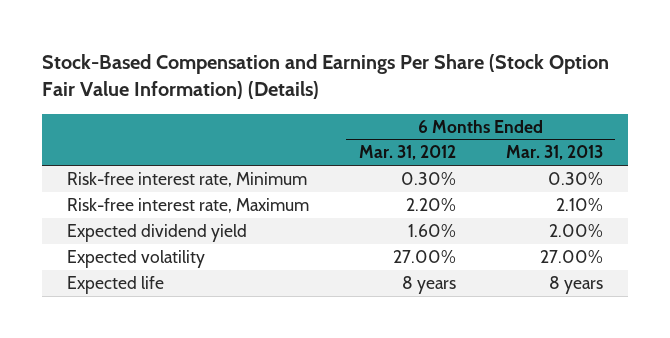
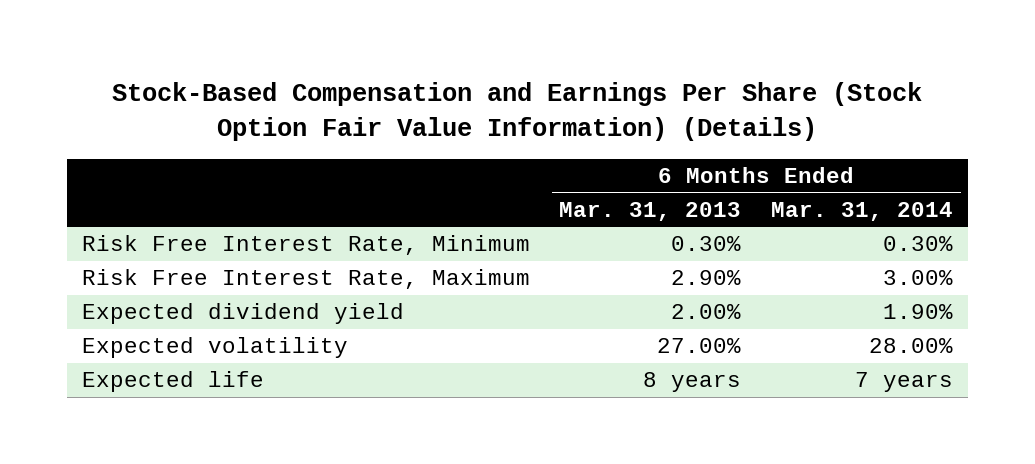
[358,145,456,161] Mar. 31, 2012 -> none
none -> [771,201,954,221] Mar. 31, 2014
[66,171,307,187] Risk-free interest rate, Minimum -> [81,235,530,256] Risk Free Interest Rate, Minimum
[66,197,309,213] Risk-free interest rate, Maximum -> [81,269,530,290] Risk Free Interest Rate, Maximum
[555,197,603,211] 2.10% -> [671,270,742,286] 2.90%

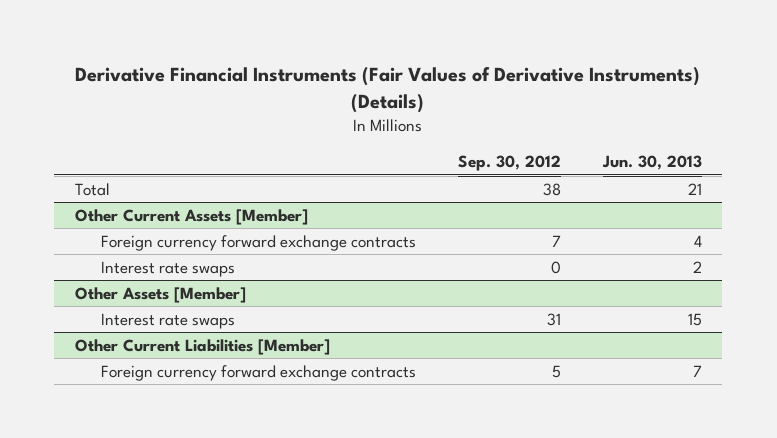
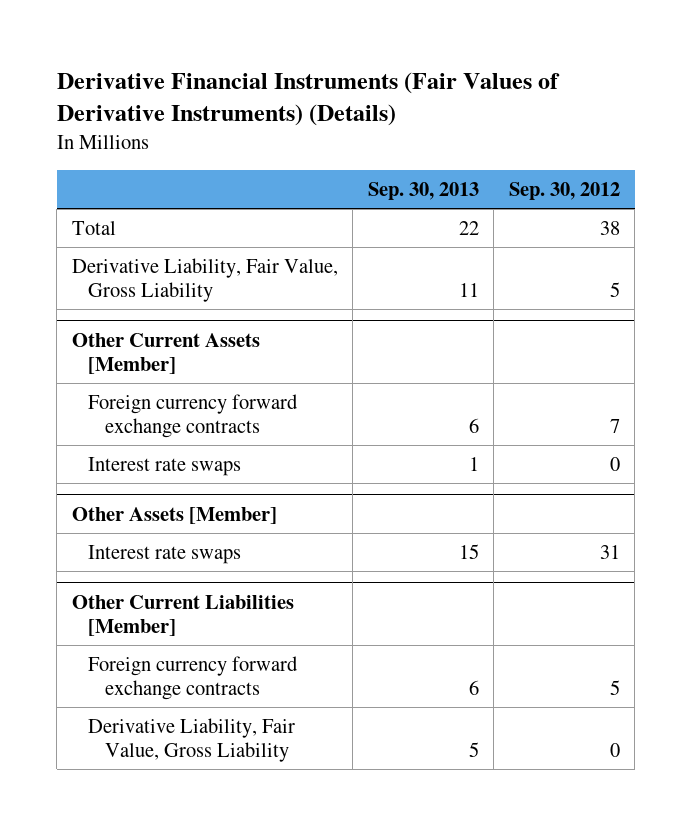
[601,155,702,171] Jun. 30, 2013 -> none
none -> [367,181,479,200] Sep. 30, 2013
none -> [71,257,338,302] Derivative Liability, Fair Value, Gross Liability
none -> [88,717,296,762] Derivative Liability, Fair Value, Gross Liability

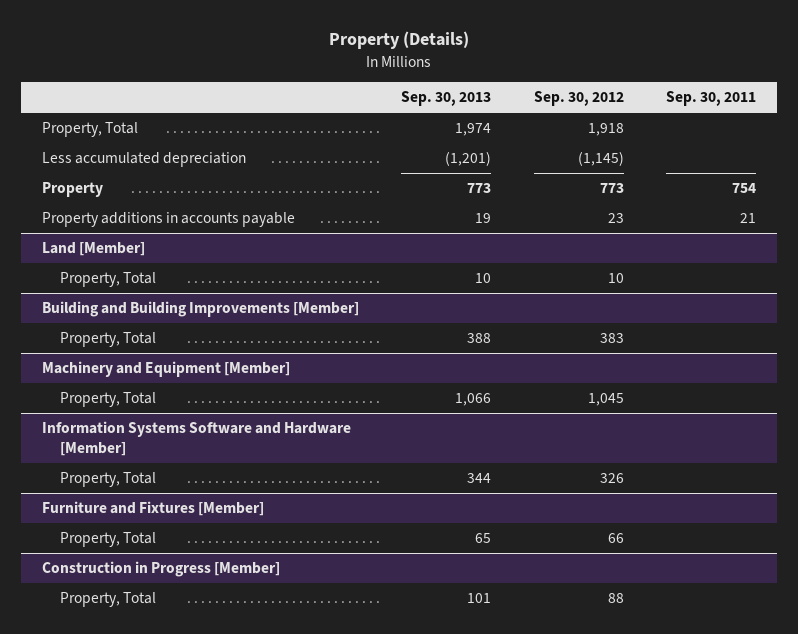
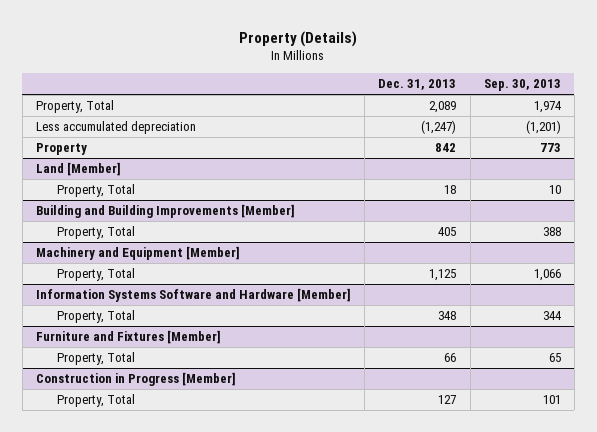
[533,91,624,107] Sep. 30, 2012 -> none
[666,91,757,107] Sep. 30, 2011 -> none
none -> [378,79,457,91] Dec. 31, 2013
[42,212,296,228] Property additions in accounts payable -> none

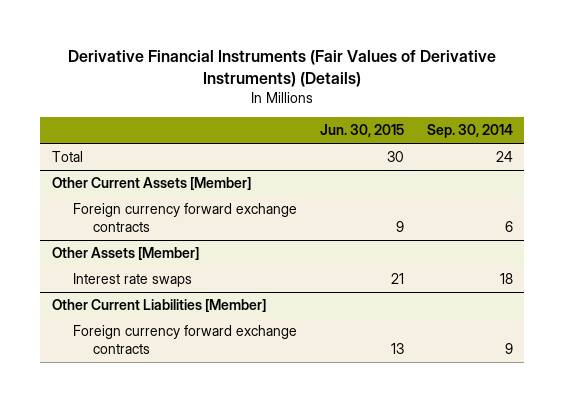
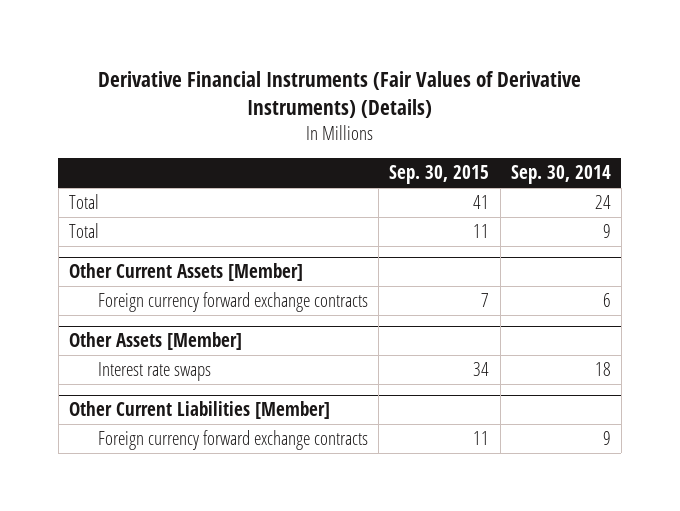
[319,124,404,138] Jun. 30, 2015 -> none
none -> [389,165,490,185] Sep. 30, 2015
none -> [69,222,100,238] Total

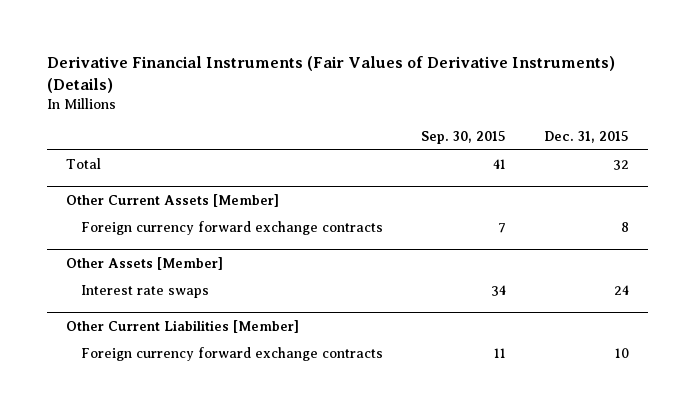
[510,165,611,185] Sep. 30, 2014 -> none
none -> [544,131,630,144] Dec. 31, 2015
[69,222,100,238] Total -> none

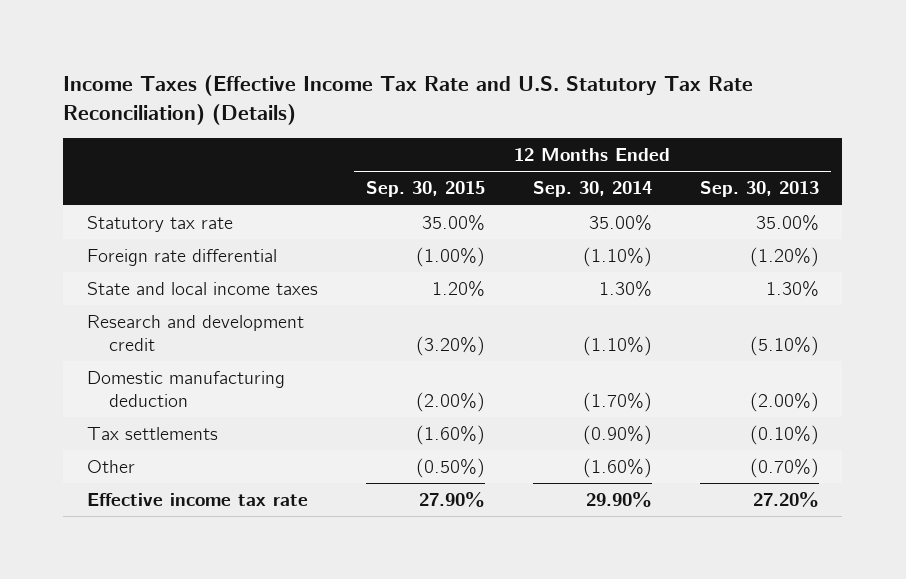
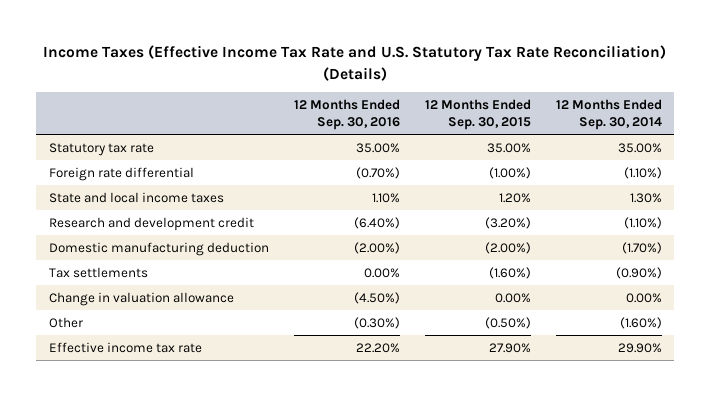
[699,181,819,198] Sep. 30, 2013 -> none
none -> [293,99,400,131] 12 Months Ended Sep. 30, 2016
none -> [48,291,234,306] Change in valuation allowance

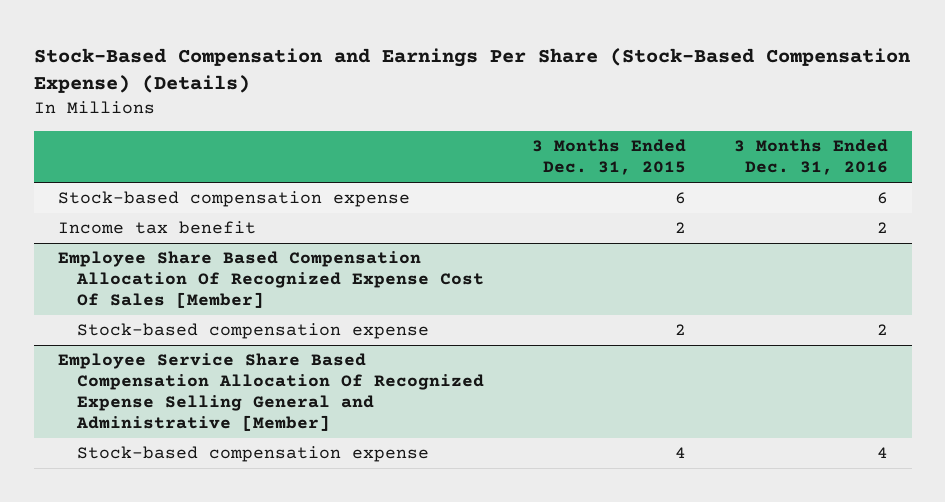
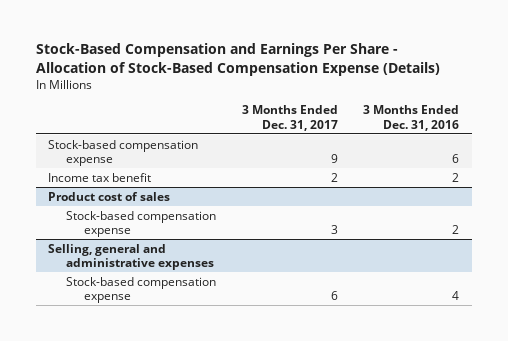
[33,47,910,94] Stock-Based Compensation and Earnings Per Share (Stock-Based Compensation Expense) (Details) -> [35,43,440,76] Stock-Based Compensation and Earnings Per Share - Allocation of Stock-Based Compensation Expense (Details)
[531,139,686,176] 3 Months Ended Dec. 31, 2015 -> none
none -> [241,105,338,131] 3 Months Ended Dec. 31, 2017
[57,251,485,308] Employee Share Based Compensation Allocation Of Recognized Expense Cost Of Sales [Member] -> [48,191,171,201] Product cost of sales
[57,353,485,431] Employee Service Share Based Compensation Allocation Of Recognized Expense Selling General and Administrative [Member] -> [48,243,215,270] Selling, general and administrative expenses

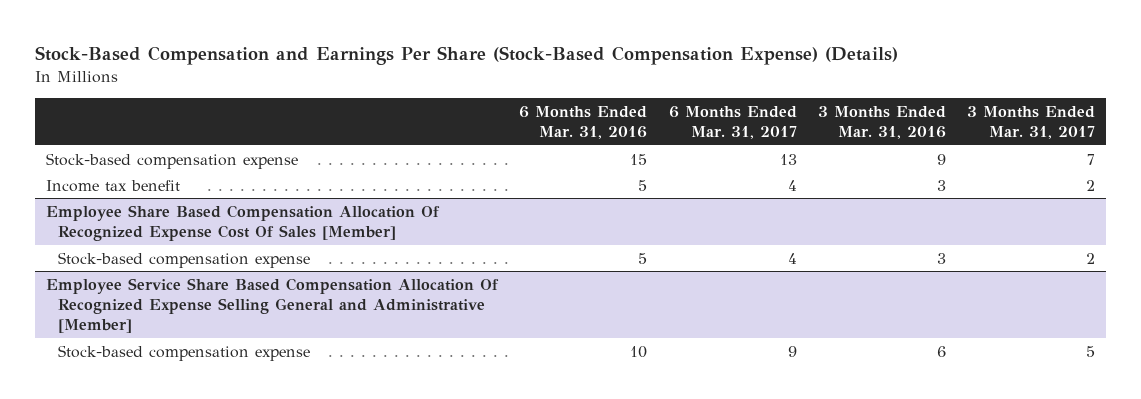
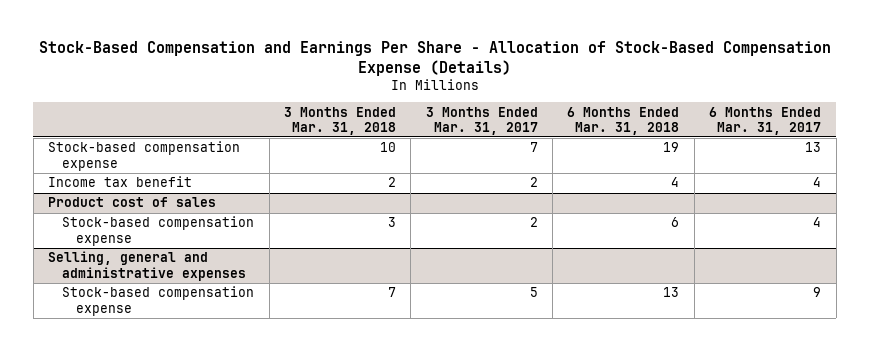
[35,46,899,66] Stock-Based Compensation and Earnings Per Share (Stock-Based Compensation Expense) (Details) -> [38,41,831,76] Stock-Based Compensation and Earnings Per Share - Allocation of Stock-Based Compensation Expense (Details)
[519,105,648,140] 6 Months Ended Mar. 31, 2016 -> none
[818,105,947,140] 3 Months Ended Mar. 31, 2016 -> none
none -> [283,106,396,135] 3 Months Ended Mar. 31, 2018
none -> [567,106,680,135] 6 Months Ended Mar. 31, 2018
[45,204,440,242] Employee Share Based Compensation Allocation Of Recognized Expense Cost Of Sales [Member] -> [48,197,217,208] Product cost of sales
[45,277,499,334] Employee Service Share Based Compensation Allocation Of Recognized Expense Selling General and Administrative [Member] -> [48,251,247,281] Selling, general and administrative expenses

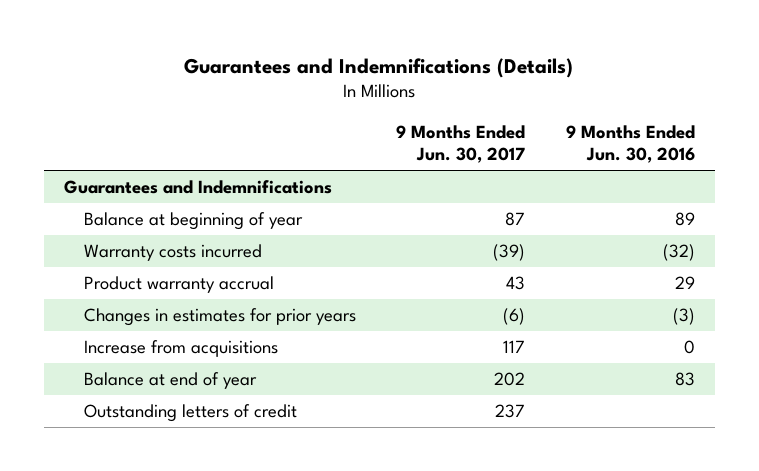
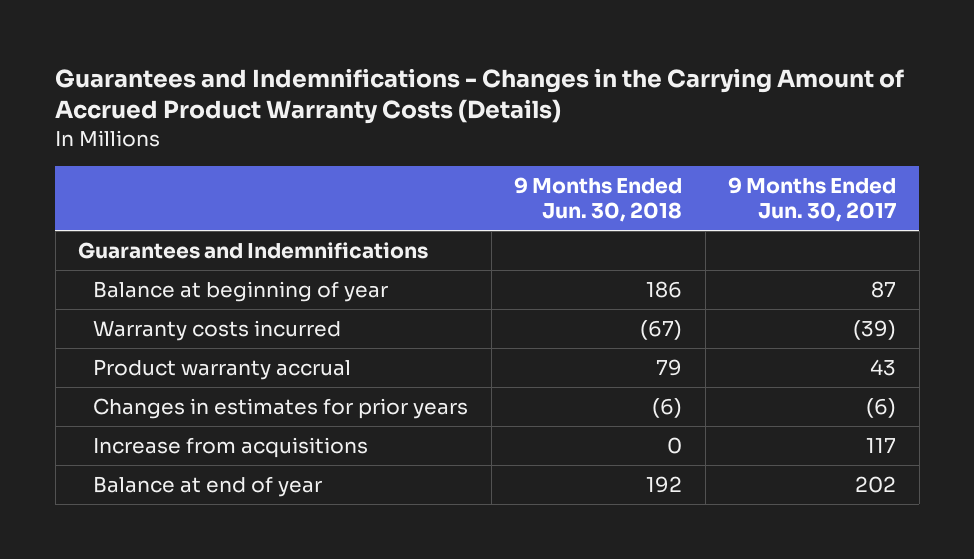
[184,57,574,78] Guarantees and Indemnifications (Details) -> [55,67,905,125] Guarantees and Indemnifications - Changes in the Carrying Amount of Accrued Product Warranty Costs (Details)
[565,124,695,164] 9 Months Ended Jun. 30, 2016 -> none
none -> [514,177,683,223] 9 Months Ended Jun. 30, 2018
[84,404,298,423] Outstanding letters of credit -> none

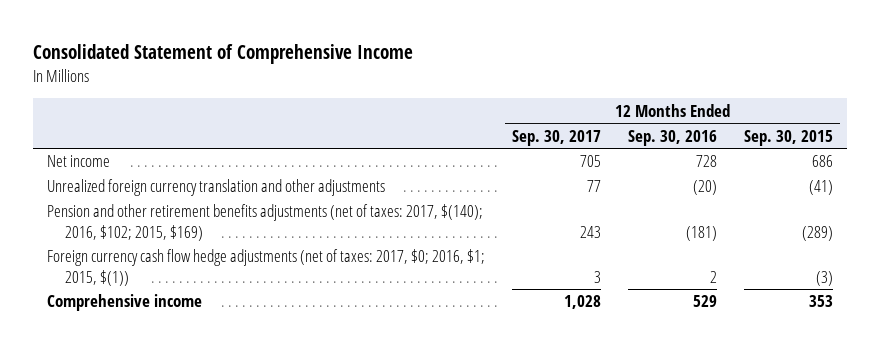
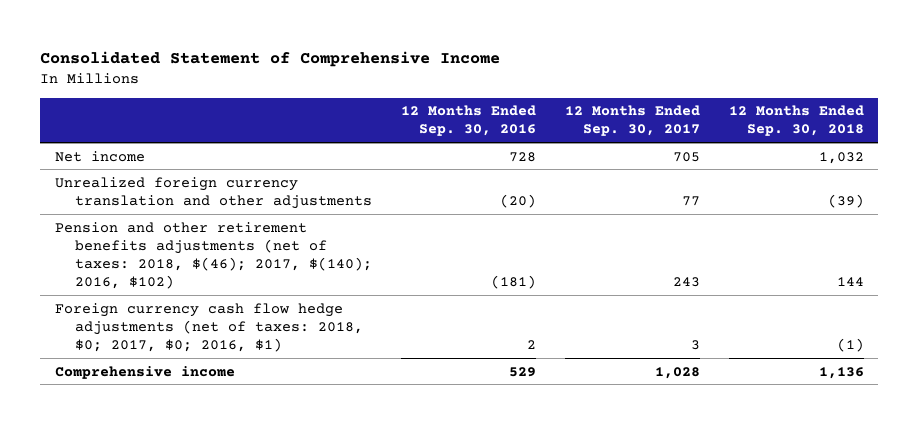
[744,129,834,146] Sep. 30, 2015 -> none
none -> [728,105,864,137] 12 Months Ended Sep. 30, 2018
[46,204,483,241] Pension and other retirement benefits adjustments (net of taxes: 2017, $(140); 2016, $102; 2015, $169) -> [54,221,372,289] Pension and other retirement benefits adjustments (net of taxes: 2018, $(46); 2017, $(140); 2016, $102)
[46,249,485,286] Foreign currency cash flow hedge adjustments (net of taxes: 2017, $0; 2016, $1; 2015, $(1)) -> [54,302,363,352] Foreign currency cash flow hedge adjustments (net of taxes: 2018, $0; 2017, $0; 2016, $1)

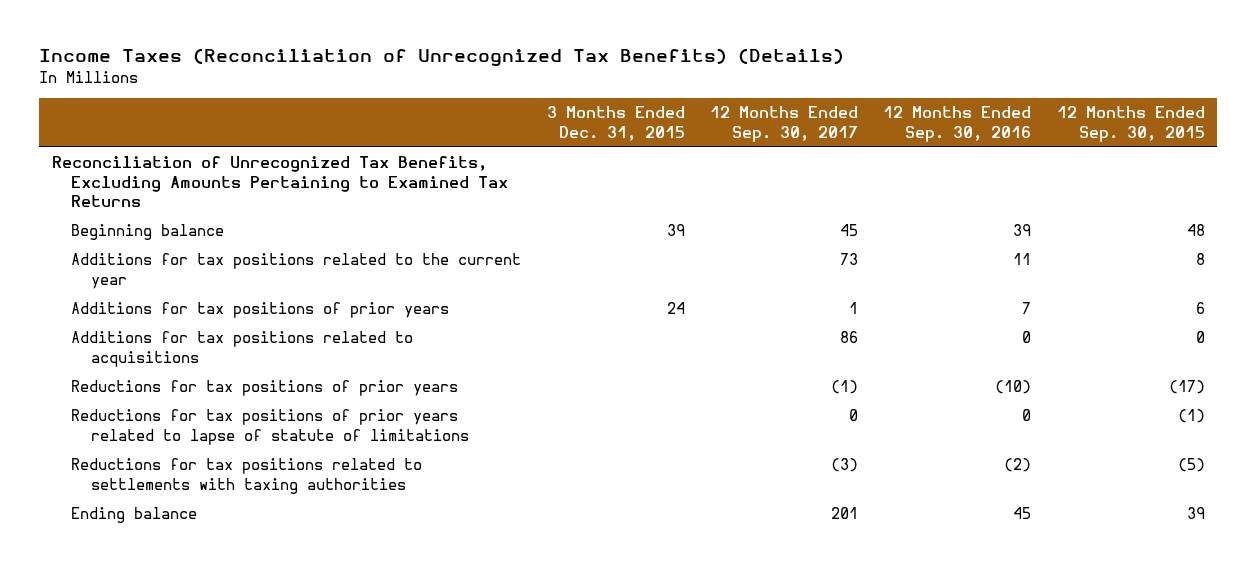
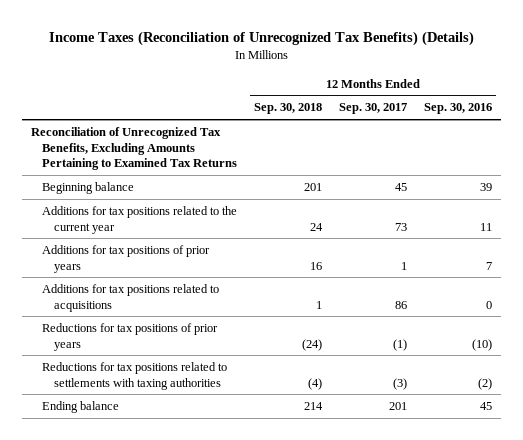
[546,106,685,141] 3 Months Ended Dec. 31, 2015 -> none
[1056,106,1205,142] 12 Months Ended Sep. 30, 2015 -> none
none -> [254,103,323,115] Sep. 30, 2018
[71,409,470,445] Reductions for tax positions of prior years related to lapse of statute of limitations -> none

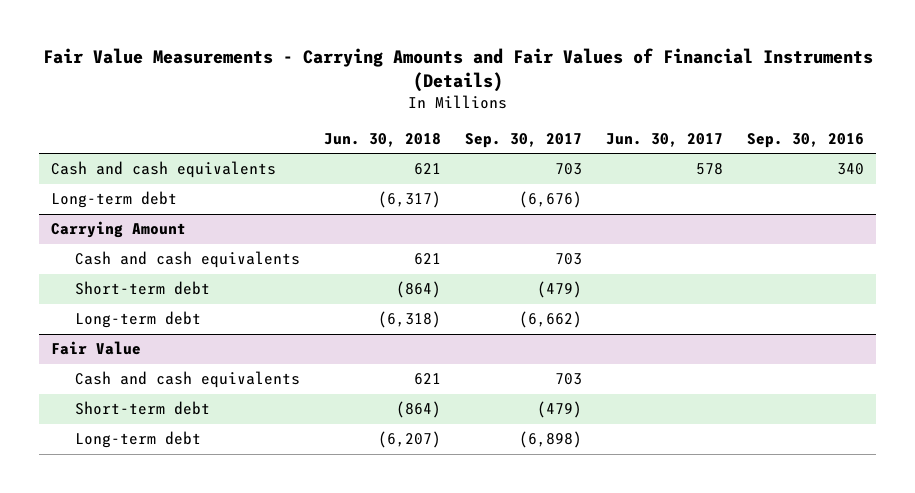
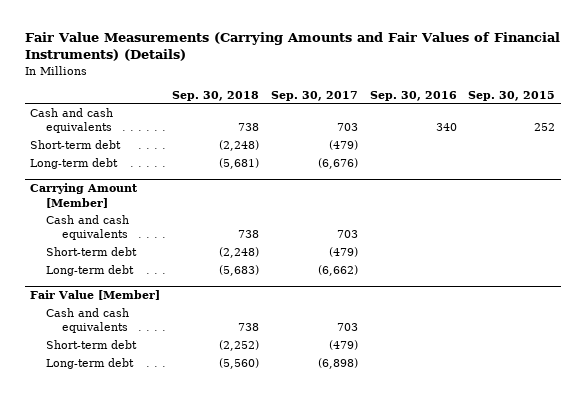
[42,47,873,92] Fair Value Measurements - Carrying Amounts and Fair Values of Financial Instruments (Details) -> [24,32,560,62] Fair Value Measurements (Carrying Amounts and Fair Values of Financial Instruments) (Details)
[324,132,442,147] Jun. 30, 2018 -> none
[606,132,724,147] Jun. 30, 2017 -> none
none -> [172,90,260,101] Sep. 30, 2018
none -> [468,90,556,101] Sep. 30, 2015
none -> [30,139,122,149] Short-term debt
[50,221,186,239] Carrying Amount -> [30,183,139,208] Carrying Amount [Member]
[50,341,141,356] Fair Value -> [30,290,161,301] Fair Value [Member]

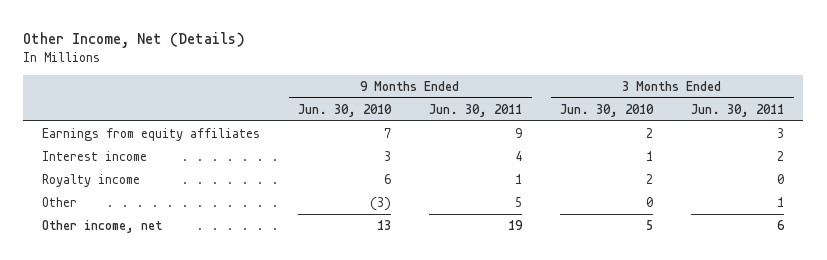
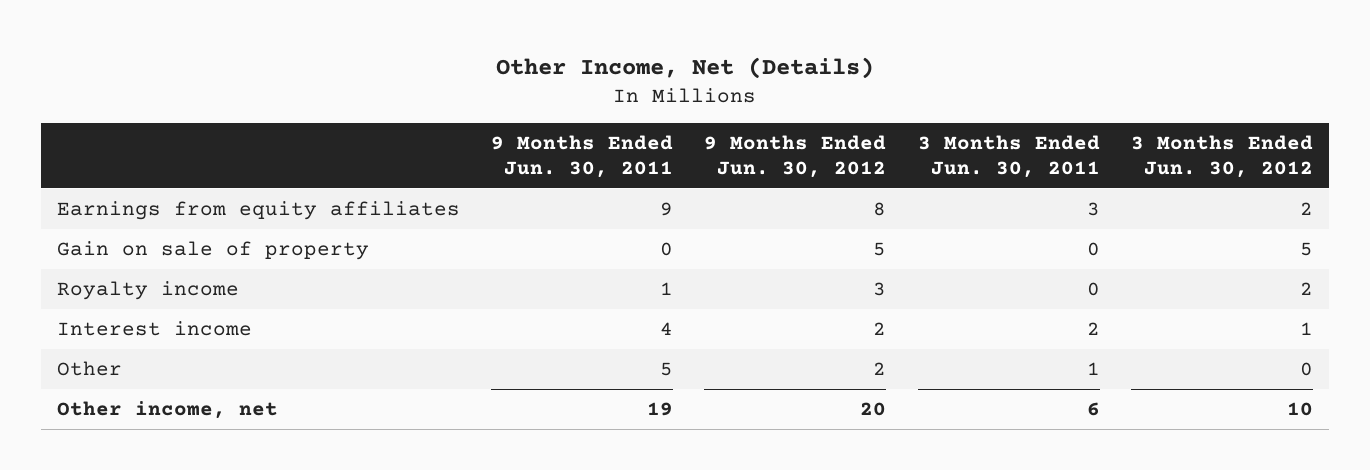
[298,103,393,117] Jun. 30, 2010 -> none
[560,103,655,117] Jun. 30, 2010 -> none
none -> [704,134,887,178] 9 Months Ended Jun. 30, 2012
none -> [1130,134,1313,178] 3 Months Ended Jun. 30, 2012
none -> [56,241,369,261] Gain on sale of property
[42,151,148,162] Interest income -> [56,321,252,337] Interest income

